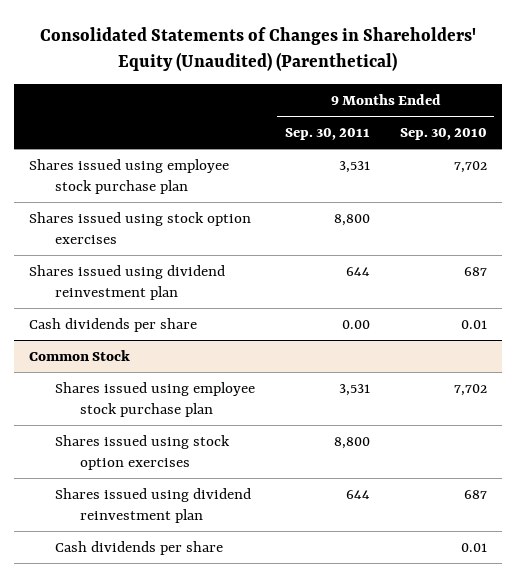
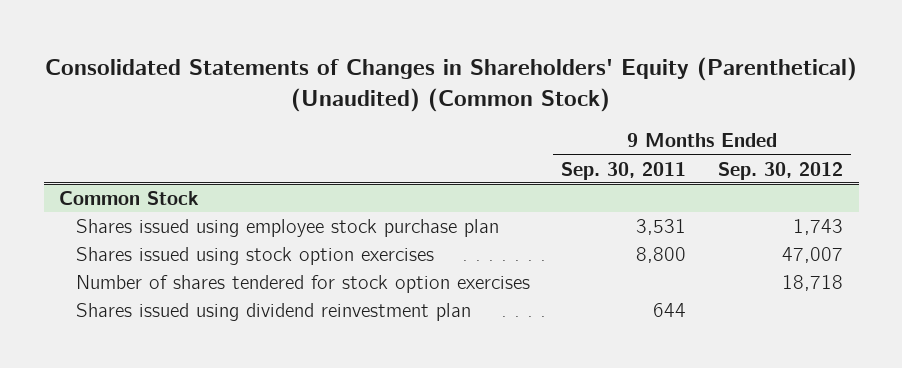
[40,26,477,71] Consolidated Statements of Changes in Shareholders' Equity (Unaudited) (Parenthetical) -> [45,56,858,112] Consolidated Statements of Changes in Shareholders' Equity (Parenthetical) (Unaudited) (Common Stock)
[399,127,487,140] Sep. 30, 2010 -> none
none -> [717,161,843,180] Sep. 30, 2012
[29,158,230,194] Shares issued using employee stock purchase plan -> none
[29,211,252,244] Shares issued using stock option exercises -> none
[29,264,226,300] Shares issued using dividend reinvestment plan -> none
[29,317,198,332] Cash dividends per share -> none
none -> [75,275,530,294] Number of shares tendered for stock option exercises
[54,540,223,555] Cash dividends per share -> none

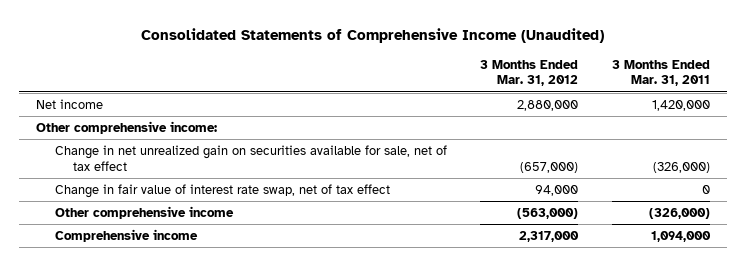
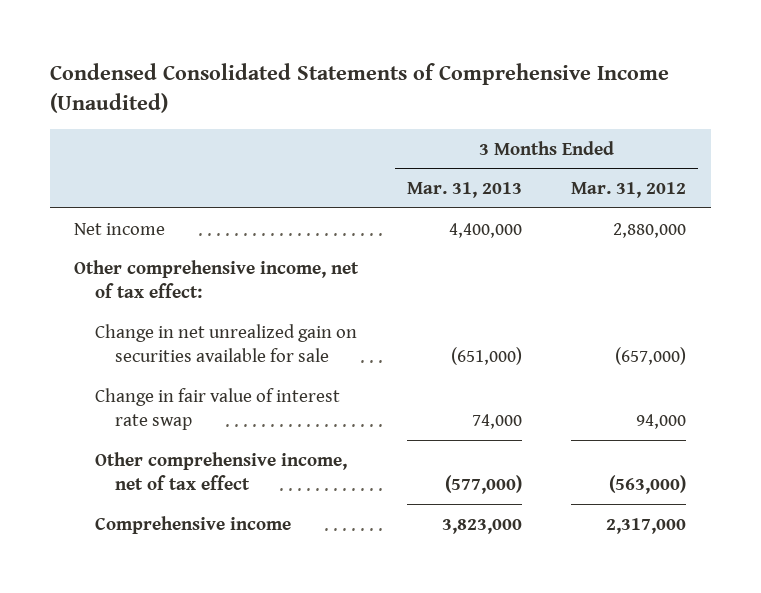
[140,27,604,43] Consolidated Statements of Comprehensive Income (Unaudited) -> [50,62,670,113] Condensed Consolidated Statements of Comprehensive Income (Unaudited)
[611,59,710,87] 3 Months Ended Mar. 31, 2011 -> none
none -> [407,182,523,199] Mar. 31, 2013
[36,121,218,135] Other comprehensive income: -> [74,259,360,299] Other comprehensive income, net of tax effect:
[54,145,447,171] Change in net unrealized gain on securities available for sale, net of tax effect -> [94,323,357,363] Change in net unrealized gain on securities available for sale
[54,184,390,199] Change in fair value of interest rate swap, net of tax effect -> [94,387,340,431] Change in fair value of interest rate swap
[54,206,234,220] Other comprehensive income -> [94,451,347,491] Other comprehensive income, net of tax effect

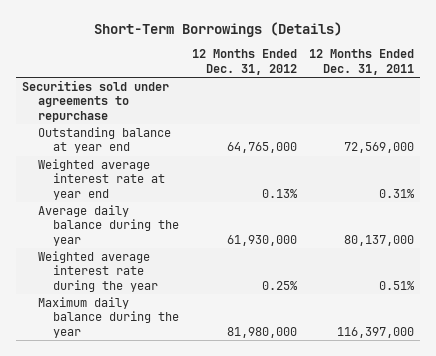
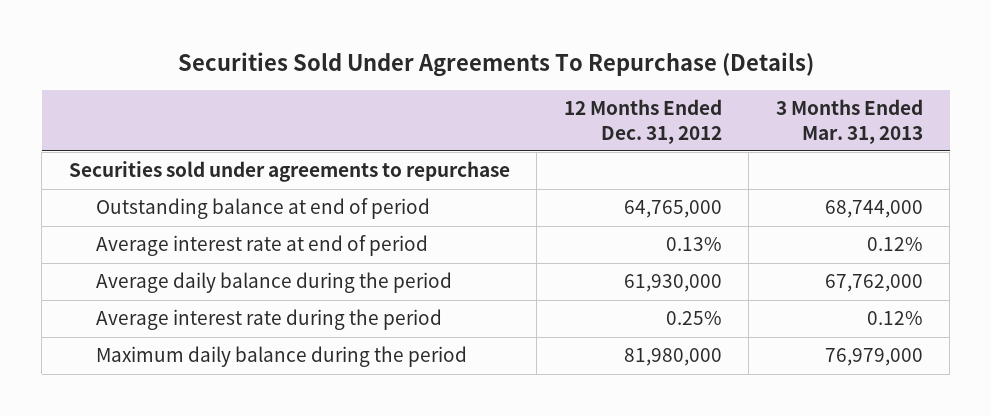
[93,21,342,37] Short-Term Borrowings (Details) -> [177,51,814,77] Securities Sold Under Agreements To Repurchase (Details)
[308,49,414,75] 12 Months Ended Dec. 31, 2011 -> none
none -> [775,99,923,144] 3 Months Ended Mar. 31, 2013
[37,126,171,154] Outstanding balance at year end -> [96,198,431,220] Outstanding balance at end of period
[37,158,166,200] Weighted average interest rate at year end -> [96,235,429,257] Average interest rate at end of period
[37,204,180,246] Average daily balance during the year -> [96,272,453,294] Average daily balance during the period
[37,250,159,292] Weighted average interest rate during the year -> [96,309,443,331] Average interest rate during the period
[37,296,180,338] Maximum daily balance during the year -> [96,346,468,368] Maximum daily balance during the period

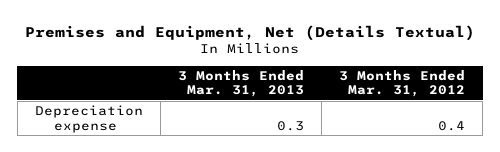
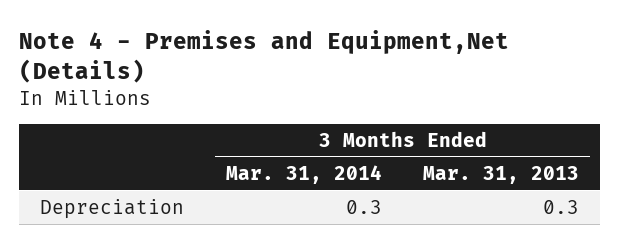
[25,24,476,41] Premises and Equipment, Net (Details Textual) -> [19,30,510,83] Note 4 - Premises and Equipment,Net (Details)
[339,69,466,98] 3 Months Ended Mar. 31, 2012 -> none
none -> [225,164,382,184] Mar. 31, 2014
[34,105,143,133] Depreciation expense -> [40,199,185,220] Depreciation

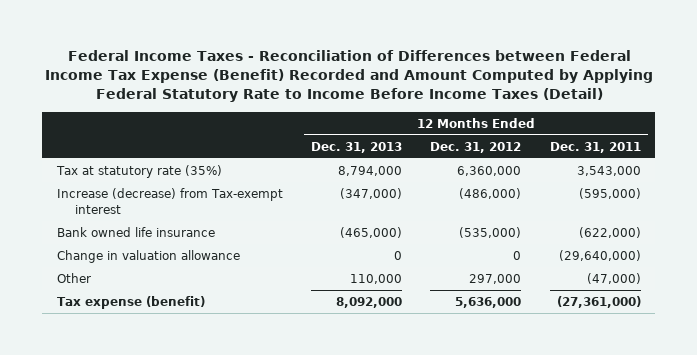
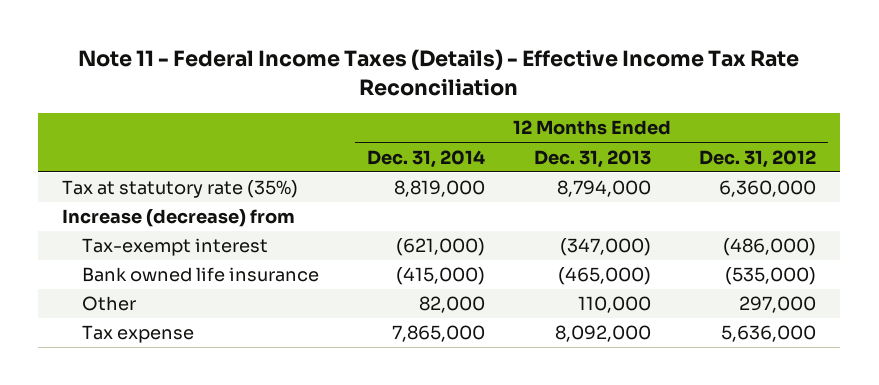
[44,50,653,103] Federal Income Taxes - Reconciliation of Differences between Federal Income Tax Expense (Benefit) Recorded and Amount Computed by Applying Federal Statutory Rate to Income Before Income Taxes (Detail) -> [78,49,800,96] Note 11 - Federal Income Taxes (Details) - Effective Income Tax Rate Reconciliation
[549,141,641,153] Dec. 31, 2011 -> none
none -> [367,149,486,168] Dec. 31, 2014
none -> [62,209,296,228] Increase (decrease) from
[56,188,283,214] Increase (decrease) from Tax-exempt interest -> [81,238,268,257] Tax-exempt interest
[56,250,240,264] Change in valuation allowance -> none
[56,296,205,310] Tax expense (benefit) -> [81,325,194,344] Tax expense

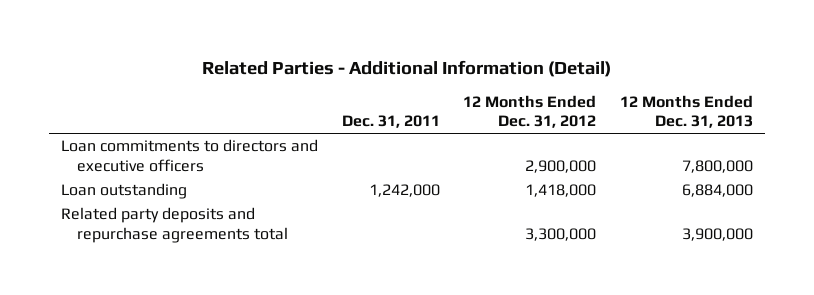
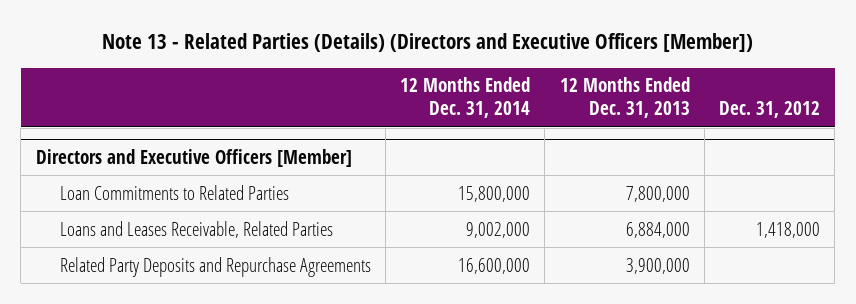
[202,59,612,77] Related Parties - Additional Information (Detail) -> [101,33,753,53] Note 13 - Related Parties (Details) (Directors and Executive Officers [Member])
[341,115,440,129] Dec. 31, 2011 -> none
[463,95,597,129] 12 Months Ended Dec. 31, 2012 -> none
none -> [400,77,531,119] 12 Months Ended Dec. 31, 2014
none -> [718,101,820,119] Dec. 31, 2012
none -> [35,148,352,167] Directors and Executive Officers [Member]
[61,139,319,172] Loan commitments to directors and executive officers -> [59,184,289,200] Loan Commitments to Related Parties
[61,183,188,200] Loan outstanding -> [59,220,333,238] Loans and Leases Receivable, Related Parties
[61,207,289,243] Related party deposits and repurchase agreements total -> [59,256,371,277] Related Party Deposits and Repurchase Agreements

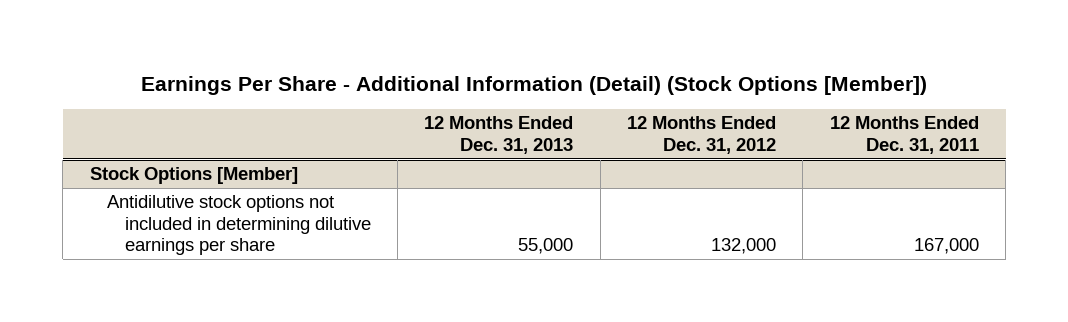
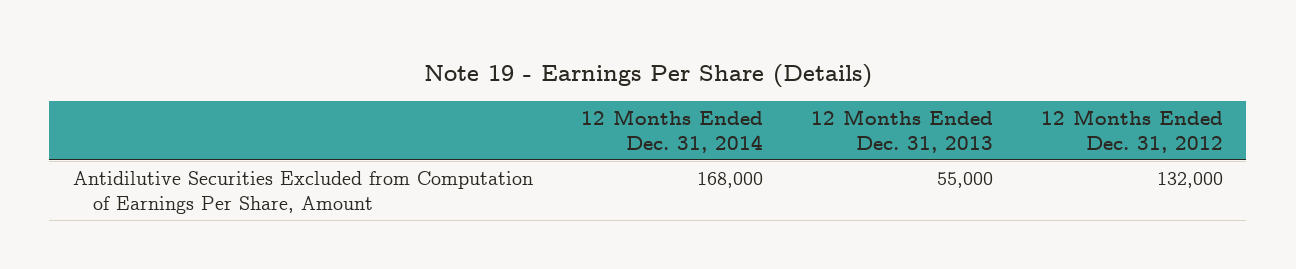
[141,75,928,95] Earnings Per Share - Additional Information (Detail) (Stock Options [Member]) -> [423,63,872,88] Note 19 - Earnings Per Share (Details)
[829,116,979,154] 12 Months Ended Dec. 31, 2011 -> none
none -> [581,108,764,153] 12 Months Ended Dec. 31, 2014
[89,167,298,185] Stock Options [Member] -> none
[107,195,371,256] Antidilutive stock options not included in determining dilutive earnings per share -> [73,170,534,214] Antidilutive Securities Excluded from Computation of Earnings Per Share, Amount

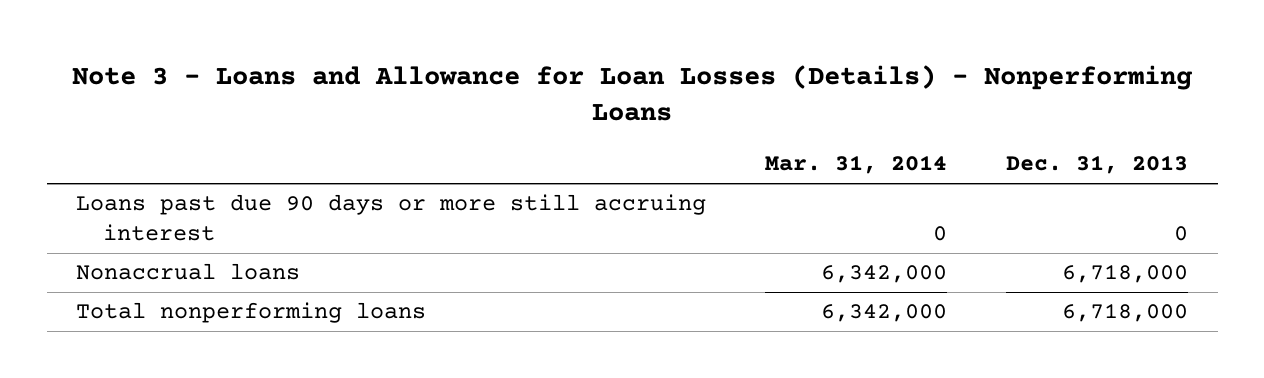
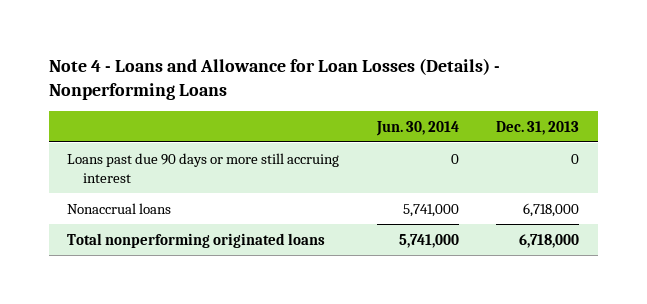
[72,64,1193,122] Note 3 - Loans and Allowance for Loan Losses (Details) - Nonperforming Loans -> [48,58,500,100] Note 4 - Loans and Allowance for Loan Losses (Details) - Nonperforming Loans
[765,155,948,175] Mar. 31, 2014 -> none
none -> [375,120,459,136] Jun. 30, 2014
[76,302,427,324] Total nonperforming loans -> [67,232,326,248] Total nonperforming originated loans

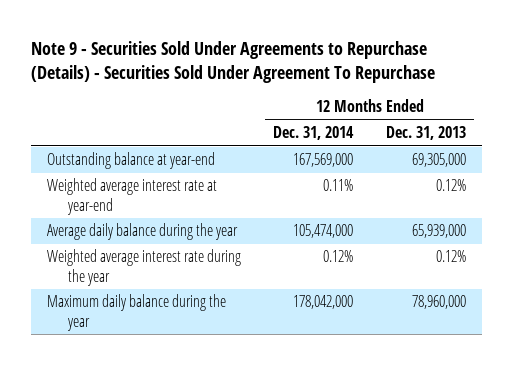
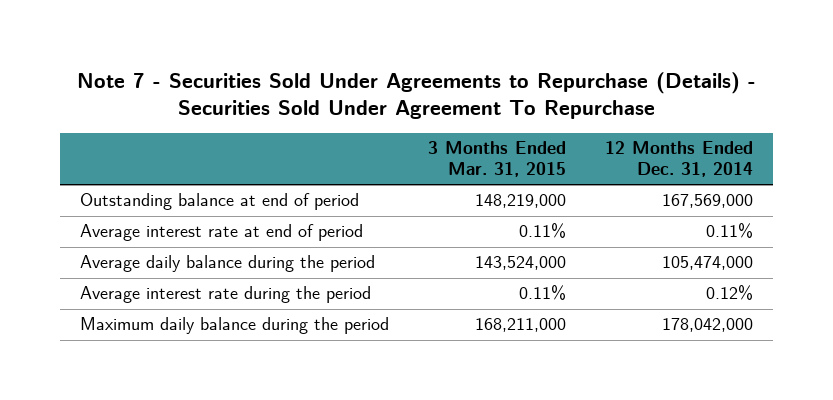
[31,41,436,83] Note 9 - Securities Sold Under Agreements to Repurchase (Details) - Securities Sold Under Agreement To Repurchase -> [76,71,756,120] Note 7 - Securities Sold Under Agreements to Repurchase (Details) - Securities Sold Under Agreement To Repurchase
[385,126,466,141] Dec. 31, 2013 -> none
none -> [428,141,567,178] 3 Months Ended Mar. 31, 2015
[47,152,216,170] Outstanding balance at year-end -> [79,193,359,211] Outstanding balance at end of period
[47,178,218,215] Weighted average interest rate at year-end -> [79,224,363,242] Average interest rate at end of period
[47,223,239,241] Average daily balance during the year -> [79,255,375,273] Average daily balance during the period
[47,249,242,286] Weighted average interest rate during the year -> [79,286,371,304] Average interest rate during the period
[47,294,227,331] Maximum daily balance during the year -> [79,317,389,335] Maximum daily balance during the period

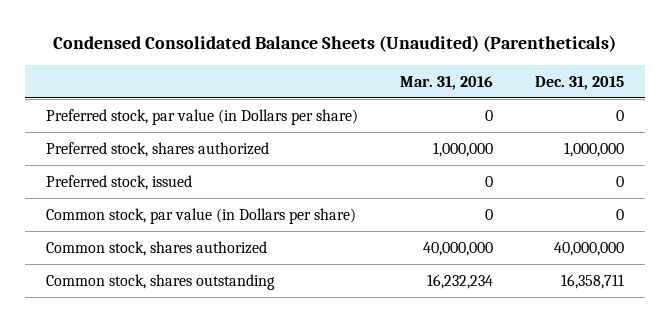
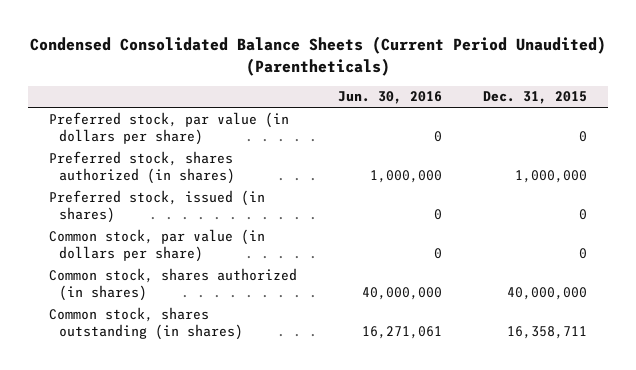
[52,35,616,53] Condensed Consolidated Balance Sheets (Unaudited) (Parentheticals) -> [30,35,607,76] Condensed Consolidated Balance Sheets (Current Period Unaudited) (Parentheticals)
[399,75,493,90] Mar. 31, 2016 -> none
none -> [338,91,443,105] Jun. 30, 2016
[45,108,358,125] Preferred stock, par value (in Dollars per share) -> [48,111,289,146] Preferred stock, par value (in dollars per share)
[45,141,269,157] Preferred stock, shares authorized -> [48,150,236,185] Preferred stock, shares authorized (in shares)
[45,174,192,190] Preferred stock, issued -> [48,189,265,224] Preferred stock, issued (in shares)
[45,207,356,224] Common stock, par value (in Dollars per share) -> [48,228,265,263] Common stock, par value (in dollars per share)
[45,240,267,256] Common stock, shares authorized -> [48,267,297,302] Common stock, shares authorized (in shares)
[45,273,275,290] Common stock, shares outstanding -> [48,306,244,341] Common stock, shares outstanding (in shares)

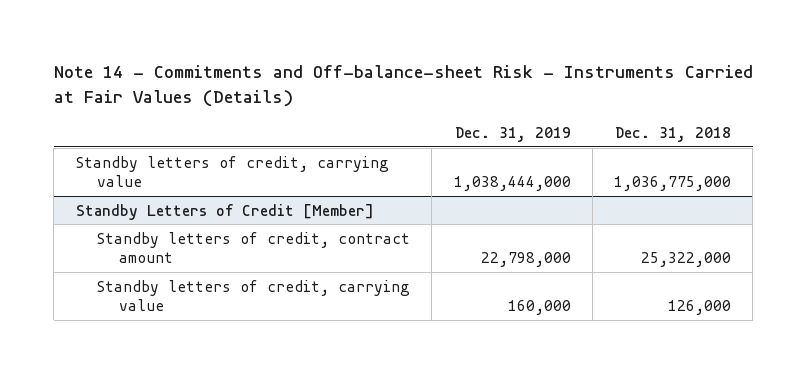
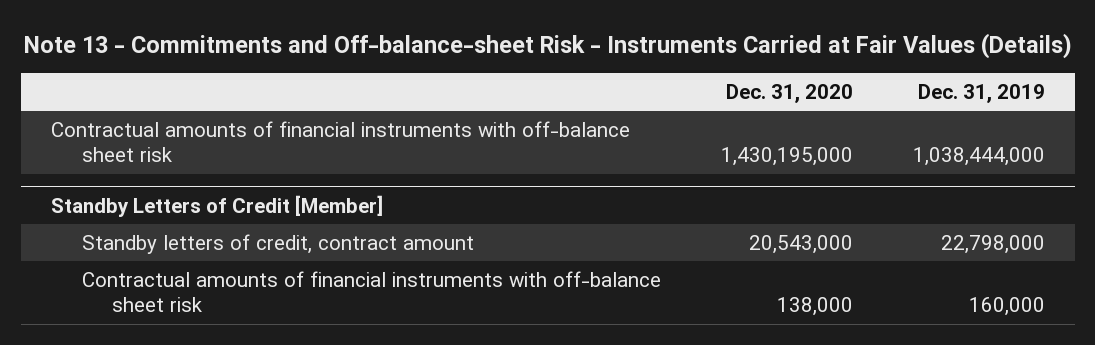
[53,65,753,107] Note 14 - Commitments and Off-balance-sheet Risk - Instruments Carried at Fair Values (Details) -> [23,32,1072,59] Note 13 - Commitments and Off-balance-sheet Risk - Instruments Carried at Fair Values (Details)
[615,126,732,142] Dec. 31, 2018 -> none
none -> [725,83,853,103] Dec. 31, 2020
[75,155,389,187] Standby letters of credit, carrying value -> [50,120,630,163] Contractual amounts of financial instruments with off-balance sheet risk
[97,279,411,311] Standby letters of credit, carrying value -> [81,270,661,313] Contractual amounts of financial instruments with off-balance sheet risk

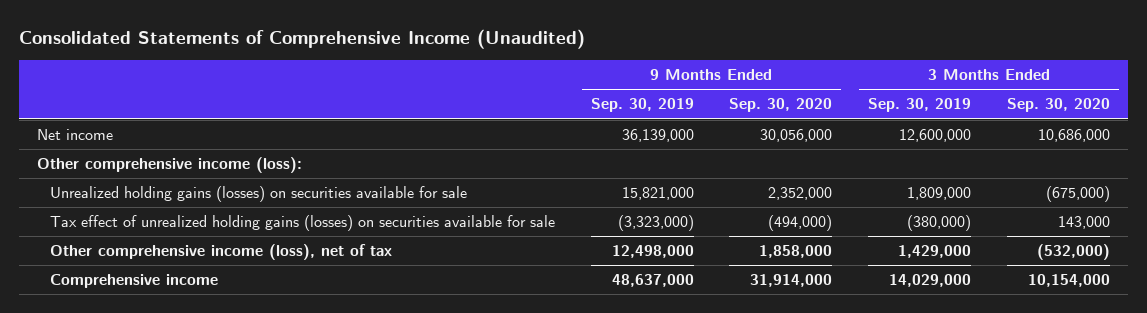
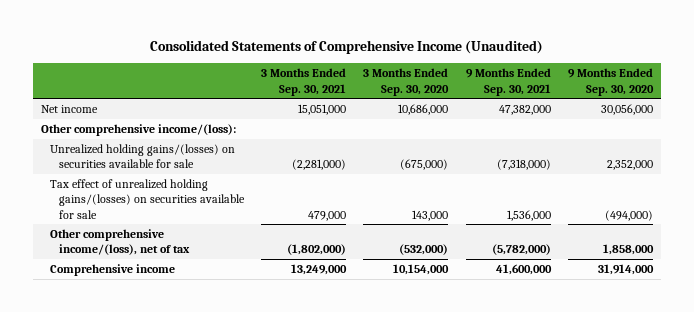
[590,98,694,113] Sep. 30, 2019 -> none
[868,98,972,113] Sep. 30, 2019 -> none
none -> [261,68,347,96] 3 Months Ended Sep. 30, 2021
none -> [465,68,551,96] 9 Months Ended Sep. 30, 2021
[36,157,302,174] Other comprehensive income (loss): -> [41,123,237,136] Other comprehensive income/(loss):
[49,186,467,203] Unrealized holding gains (losses) on securities available for sale -> [50,143,236,169] Unrealized holding gains/(losses) on securities available for sale
[49,215,555,232] Tax effect of unrealized holding gains (losses) on securities available for sale -> [50,178,245,219] Tax effect of unrealized holding gains/(losses) on securities available for sale
[49,244,392,261] Other comprehensive income (loss), net of tax -> [50,228,190,256] Other comprehensive income/(loss), net of tax

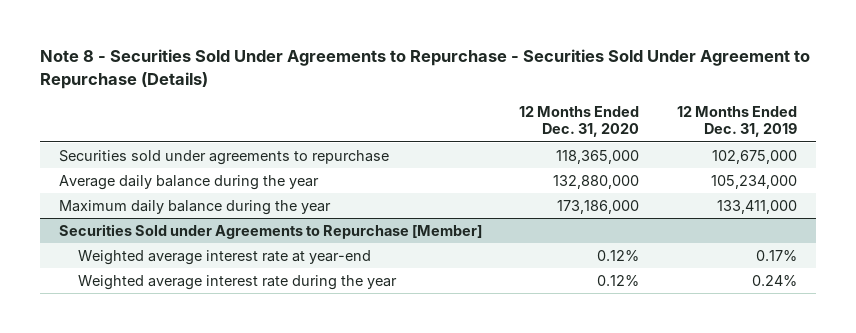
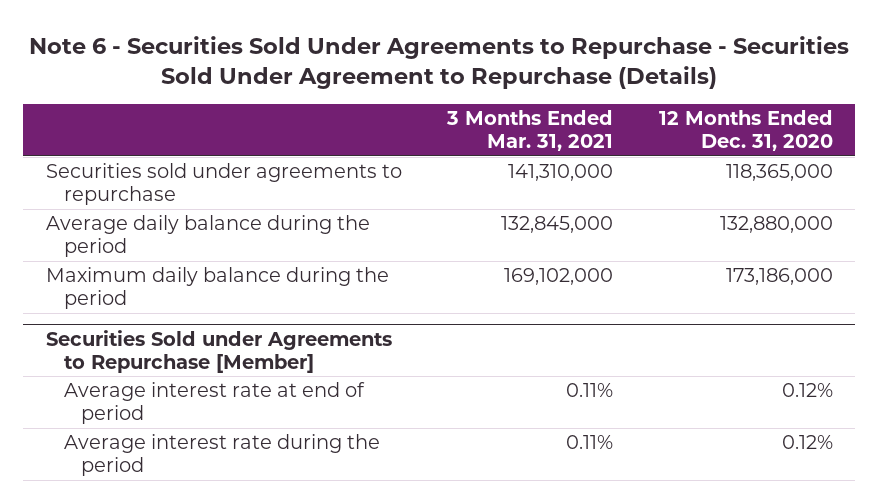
[39,49,810,89] Note 8 - Securities Sold Under Agreements to Repurchase - Securities Sold Under Agreement to Repurchase (Details) -> [29,35,850,90] Note 6 - Securities Sold Under Agreements to Repurchase - Securities Sold Under Agreement to Repurchase (Details)
[677,106,798,138] 12 Months Ended Dec. 31, 2019 -> none
none -> [446,110,614,152] 3 Months Ended Mar. 31, 2021
[58,174,319,190] Average daily balance during the year -> [45,215,370,258] Average daily balance during the period
[58,199,331,215] Maximum daily balance during the year -> [45,267,389,310] Maximum daily balance during the period
[77,249,371,265] Weighted average interest rate at year-end -> [63,382,365,425] Average interest rate at end of period
[77,274,397,290] Weighted average interest rate during the year -> [63,434,380,477] Average interest rate during the period

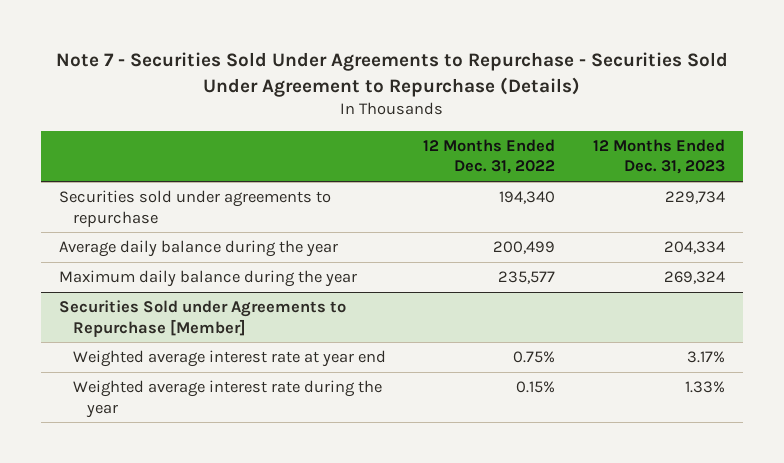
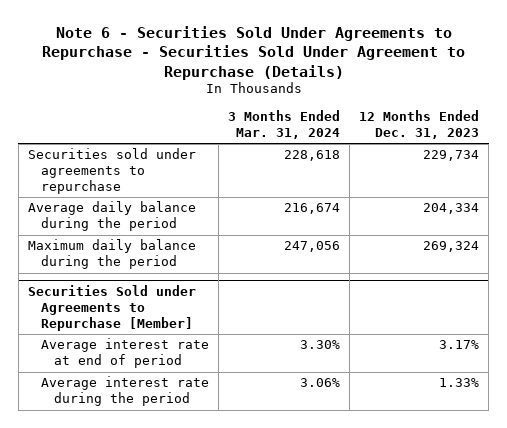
[55,52,728,97] Note 7 - Securities Sold Under Agreements to Repurchase - Securities Sold Under Agreement to Repurchase (Details) -> [41,25,465,80] Note 6 - Securities Sold Under Agreements to Repurchase - Securities Sold Under Agreement to Repurchase (Details)
[423,138,556,175] 12 Months Ended Dec. 31, 2022 -> none
none -> [228,110,341,140] 3 Months Ended Mar. 31, 2024
[59,240,339,258] Average daily balance during the year -> [28,201,197,232] Average daily balance during the period
[59,270,358,288] Maximum daily balance during the year -> [28,239,197,270] Maximum daily balance during the period
[73,350,387,368] Weighted average interest rate at year end -> [40,338,209,369] Average interest rate at end of period
[73,380,383,418] Weighted average interest rate during the year -> [40,376,209,407] Average interest rate during the period

